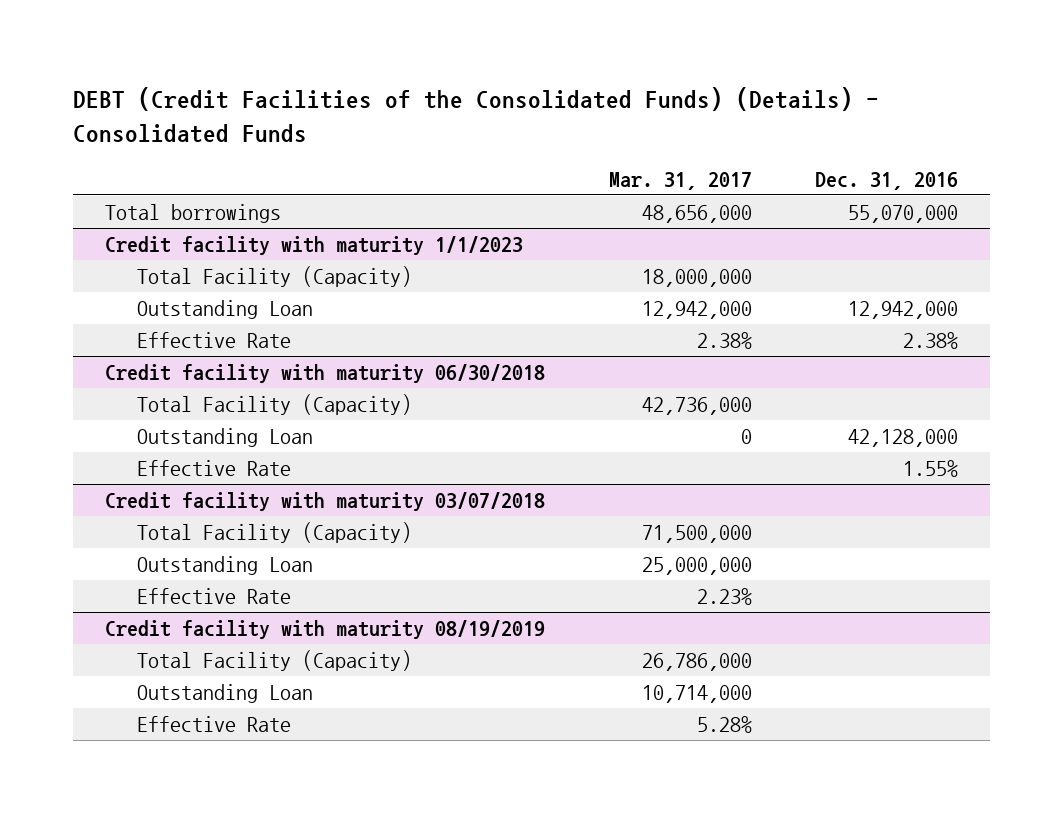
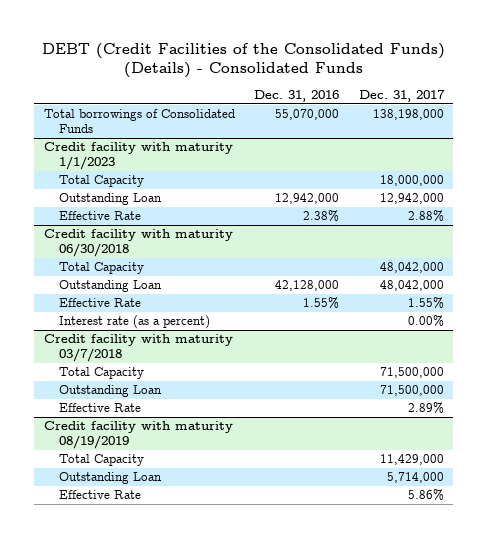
[608,171,752,190] Mar. 31, 2017 -> none
none -> [358,89,445,102] Dec. 31, 2017
[105,203,282,223] Total borrowings -> [43,109,235,134] Total borrowings of Consolidated Funds
[136,265,412,287] Total Facility (Capacity) -> [59,175,145,188] Total Capacity
[136,393,412,415] Total Facility (Capacity) -> [59,262,145,275] Total Capacity
none -> [59,315,211,330] Interest rate (as a percent)
[105,491,546,511] Credit facility with maturity 03/07/2018 -> [43,334,233,363] Credit facility with maturity 03/7/2018
[136,521,412,543] Total Facility (Capacity) -> [59,367,145,380] Total Capacity
[136,649,412,671] Total Facility (Capacity) -> [59,454,145,467] Total Capacity

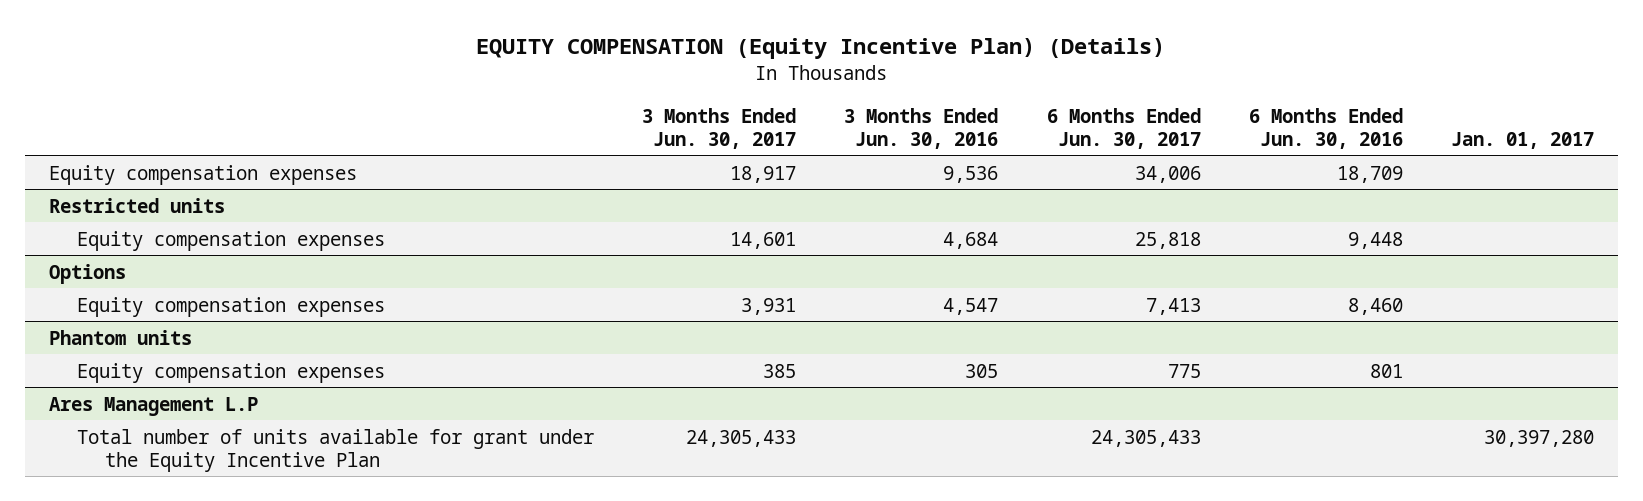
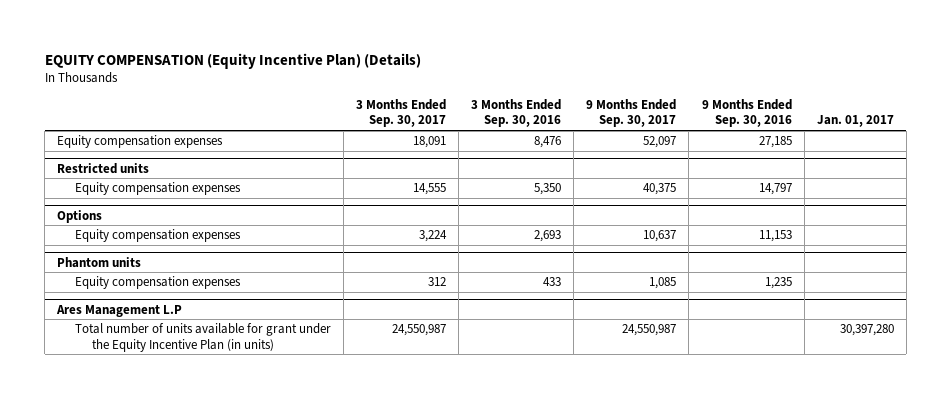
[642,107,797,149] 3 Months Ended Jun. 30, 2017 -> none
[844,107,999,149] 3 Months Ended Jun. 30, 2016 -> none
[1046,107,1201,149] 6 Months Ended Jun. 30, 2017 -> none
[1248,107,1403,149] 6 Months Ended Jun. 30, 2016 -> none
none -> [355,98,446,128] 3 Months Ended Sep. 30, 2017
none -> [471,98,562,128] 3 Months Ended Sep. 30, 2016
none -> [586,98,677,128] 9 Months Ended Sep. 30, 2017
none -> [701,98,792,128] 9 Months Ended Sep. 30, 2016
[77,428,595,472] Total number of units available for grant under the Equity Incentive Plan -> [74,323,331,352] Total number of units available for grant under the Equity Incentive Plan (in units)

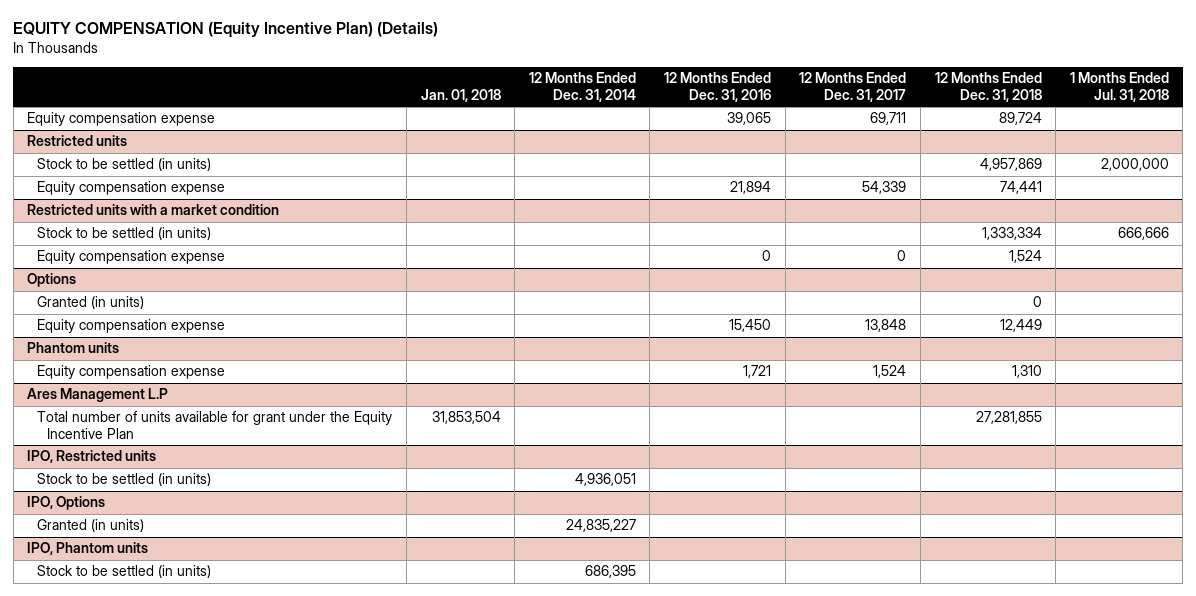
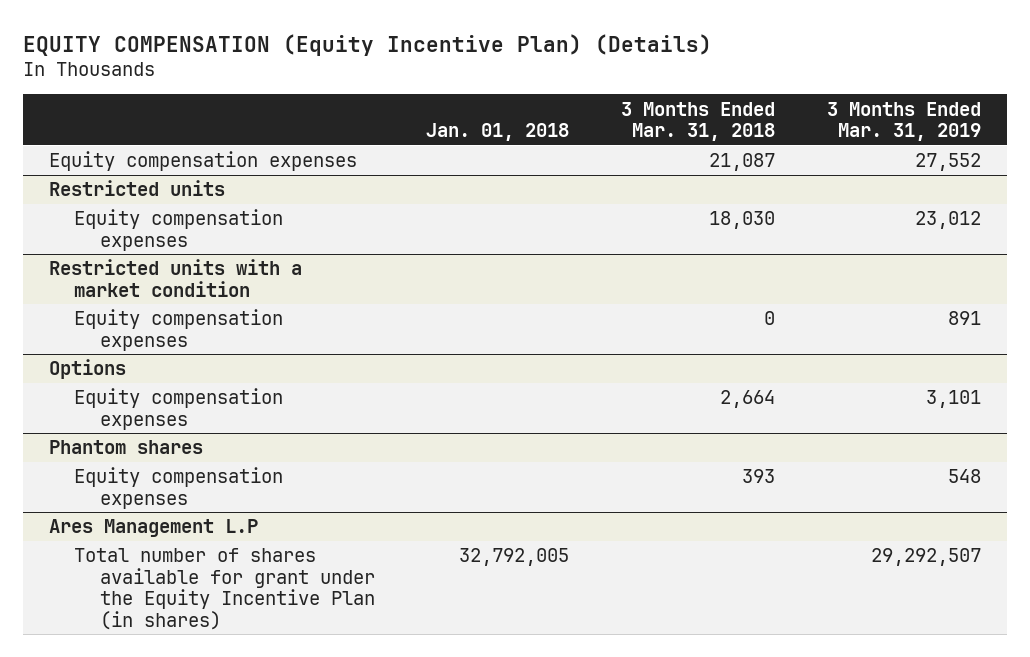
[528,72,636,102] 12 Months Ended Dec. 31, 2014 -> none
[664,72,772,102] 12 Months Ended Dec. 31, 2016 -> none
[799,72,907,102] 12 Months Ended Dec. 31, 2017 -> none
[934,72,1042,102] 12 Months Ended Dec. 31, 2018 -> none
[1069,72,1169,102] 1 Months Ended Jul. 31, 2018 -> none
none -> [621,101,776,142] 3 Months Ended Mar. 31, 2018
none -> [826,101,981,142] 3 Months Ended Mar. 31, 2019
[27,112,216,127] Equity compensation expense -> [49,151,358,172] Equity compensation expenses
[37,158,212,172] Stock to be settled (in units) -> none
[37,181,226,196] Equity compensation expense -> [74,209,284,251] Equity compensation expenses
[37,227,212,241] Stock to be settled (in units) -> none
[37,250,226,265] Equity compensation expense -> [74,309,284,351] Equity compensation expenses
[37,296,145,310] Granted (in units) -> none
[27,342,120,354] Phantom units -> none
[37,365,226,380] Equity compensation expense -> none
[37,319,226,334] Equity compensation expense -> [74,388,284,430] Equity compensation expenses
none -> [49,440,204,455] Phantom shares
none -> [74,467,284,509] Equity compensation expenses
[27,450,157,464] IPO, Restricted units -> none
[37,473,212,487] Stock to be settled (in units) -> none
[27,496,106,511] IPO, Options -> none
[37,519,145,533] Granted (in units) -> none
[27,542,149,556] IPO, Phantom units -> none
[37,565,212,579] Stock to be settled (in units) -> none
[37,411,393,440] Total number of units available for grant under the Equity Incentive Plan -> [74,548,375,630] Total number of shares available for grant under the Equity Incentive Plan (in shares)
[431,411,501,425] 31,853,504 -> [459,548,570,567] 32,792,005

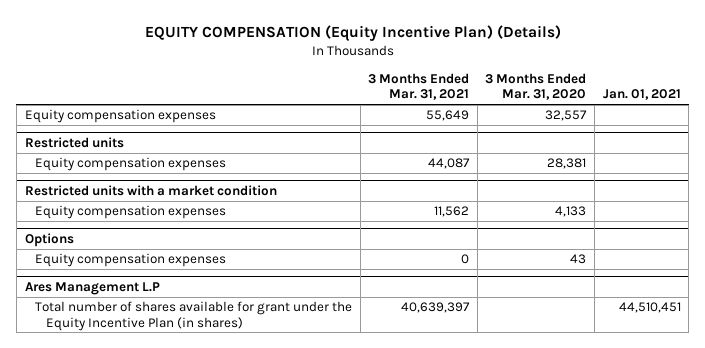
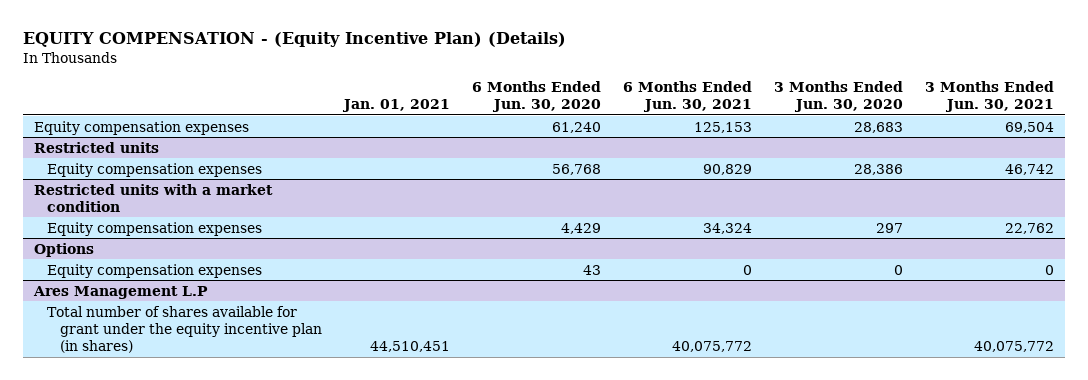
[144,25,561,42] EQUITY COMPENSATION (Equity Incentive Plan) (Details) -> [23,32,567,48] EQUITY COMPENSATION - (Equity Incentive Plan) (Details)
[368,72,470,101] 3 Months Ended Mar. 31, 2021 -> none
[485,72,587,101] 3 Months Ended Mar. 31, 2020 -> none
none -> [472,80,602,113] 6 Months Ended Jun. 30, 2020
none -> [623,80,753,113] 6 Months Ended Jun. 30, 2021
none -> [773,80,903,113] 3 Months Ended Jun. 30, 2020
none -> [924,80,1054,113] 3 Months Ended Jun. 30, 2021
[35,301,353,331] Total number of shares available for grant under the Equity Incentive Plan (in shares) -> [47,305,323,353] Total number of shares available for grant under the equity incentive plan (in shares)

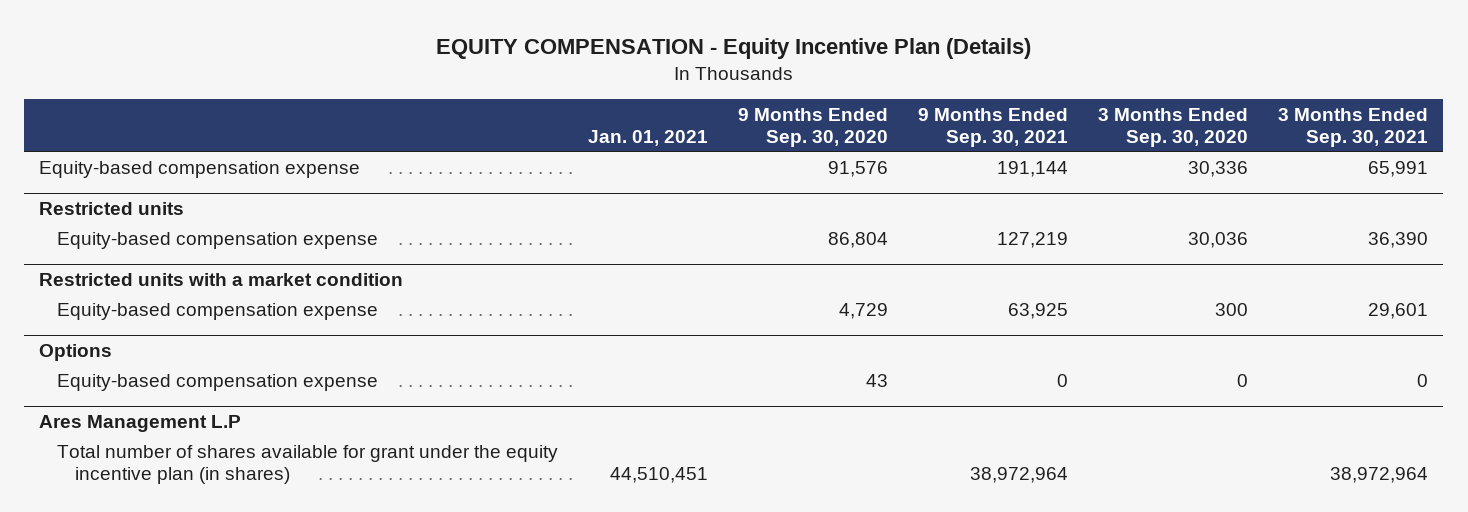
[23,32,567,48] EQUITY COMPENSATION - (Equity Incentive Plan) (Details) -> [435,38,1031,60] EQUITY COMPENSATION - Equity Incentive Plan (Details)
[472,80,602,113] 6 Months Ended Jun. 30, 2020 -> none
[623,80,753,113] 6 Months Ended Jun. 30, 2021 -> none
[773,80,903,113] 3 Months Ended Jun. 30, 2020 -> none
[924,80,1054,113] 3 Months Ended Jun. 30, 2021 -> none
none -> [738,107,889,147] 9 Months Ended Sep. 30, 2020
none -> [918,107,1069,147] 9 Months Ended Sep. 30, 2021
none -> [1098,107,1249,147] 3 Months Ended Sep. 30, 2020
none -> [1278,107,1429,147] 3 Months Ended Sep. 30, 2021
[34,120,250,135] Equity compensation expenses -> [39,160,361,178] Equity-based compensation expense
[47,162,263,177] Equity compensation expenses -> [57,231,379,249] Equity-based compensation expense
[47,221,263,236] Equity compensation expenses -> [57,302,379,320] Equity-based compensation expense
[47,263,263,278] Equity compensation expenses -> [57,373,379,391] Equity-based compensation expense

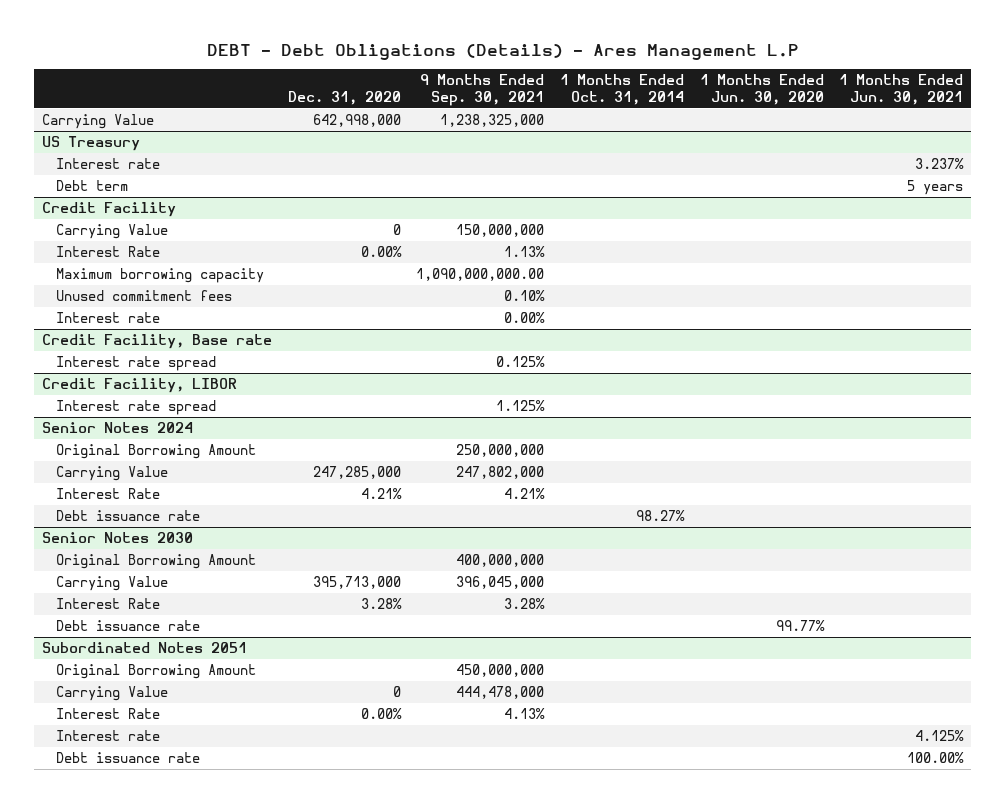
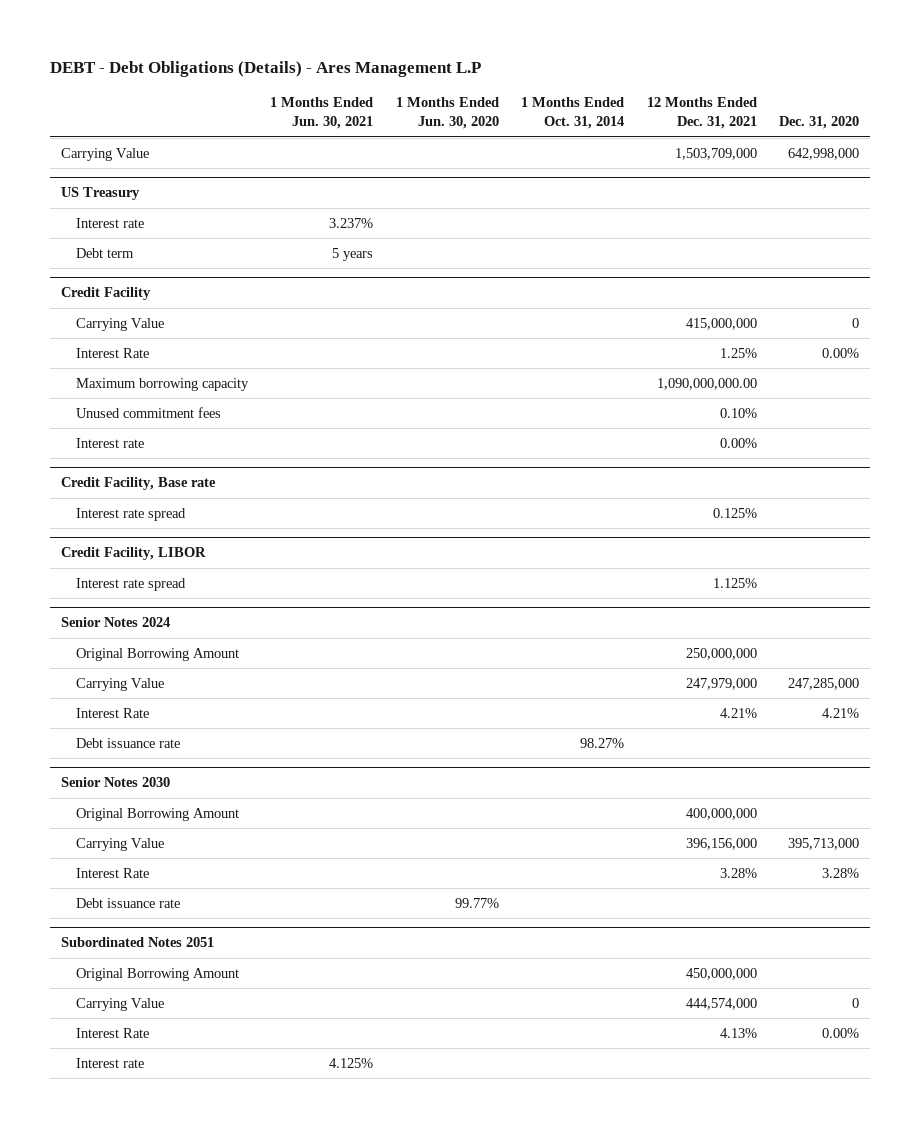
[420,74,545,107] 9 Months Ended Sep. 30, 2021 -> none
none -> [646,97,757,130] 12 Months Ended Dec. 31, 2021
[56,751,201,763] Debt issuance rate -> none

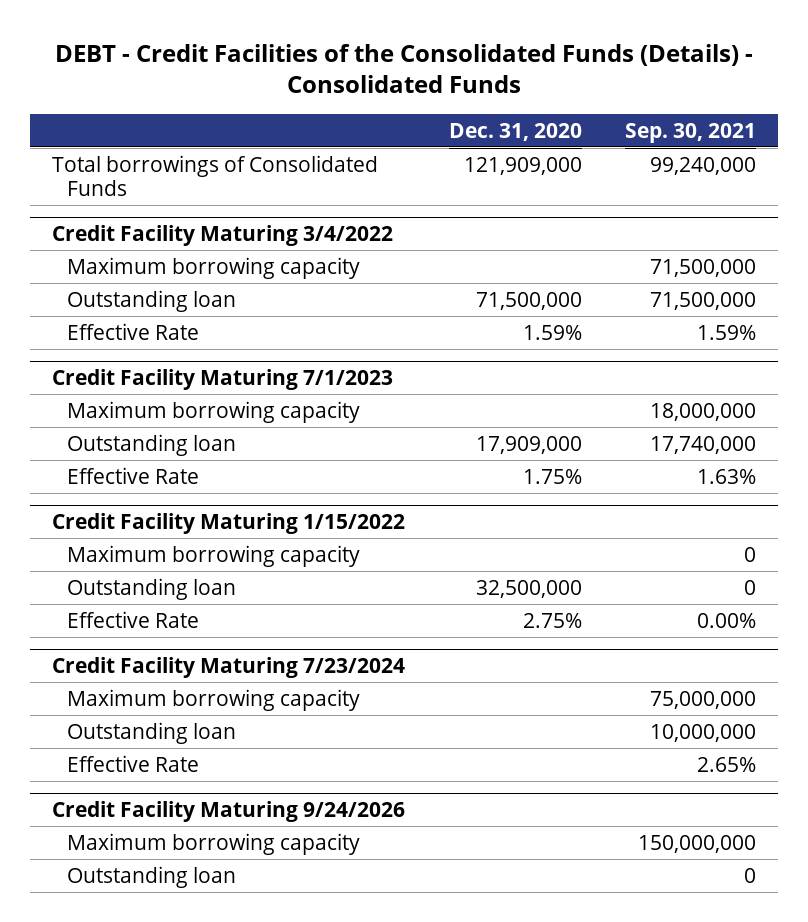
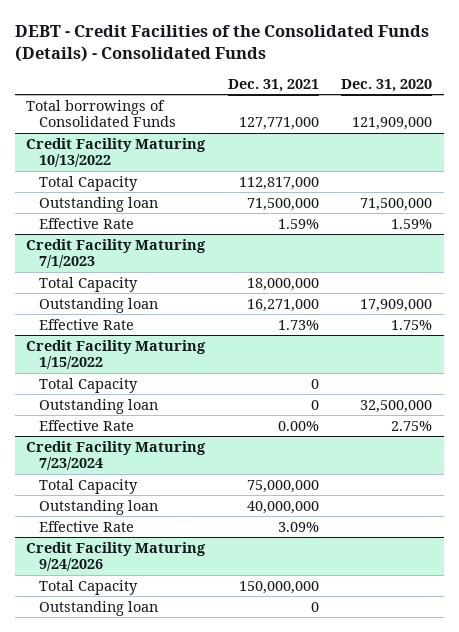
[625,122,757,143] Sep. 30, 2021 -> none
none -> [227,78,319,92] Dec. 31, 2021
[52,224,394,246] Credit Facility Maturing 3/4/2022 -> [26,137,207,168] Credit Facility Maturing 10/13/2022
[67,256,361,279] Maximum borrowing capacity -> [39,175,139,191] Total Capacity
[67,400,361,423] Maximum borrowing capacity -> [39,276,139,292] Total Capacity
[67,544,361,567] Maximum borrowing capacity -> [39,377,139,393] Total Capacity
[67,688,361,711] Maximum borrowing capacity -> [39,478,139,494] Total Capacity
[67,832,361,855] Maximum borrowing capacity -> [39,579,139,595] Total Capacity

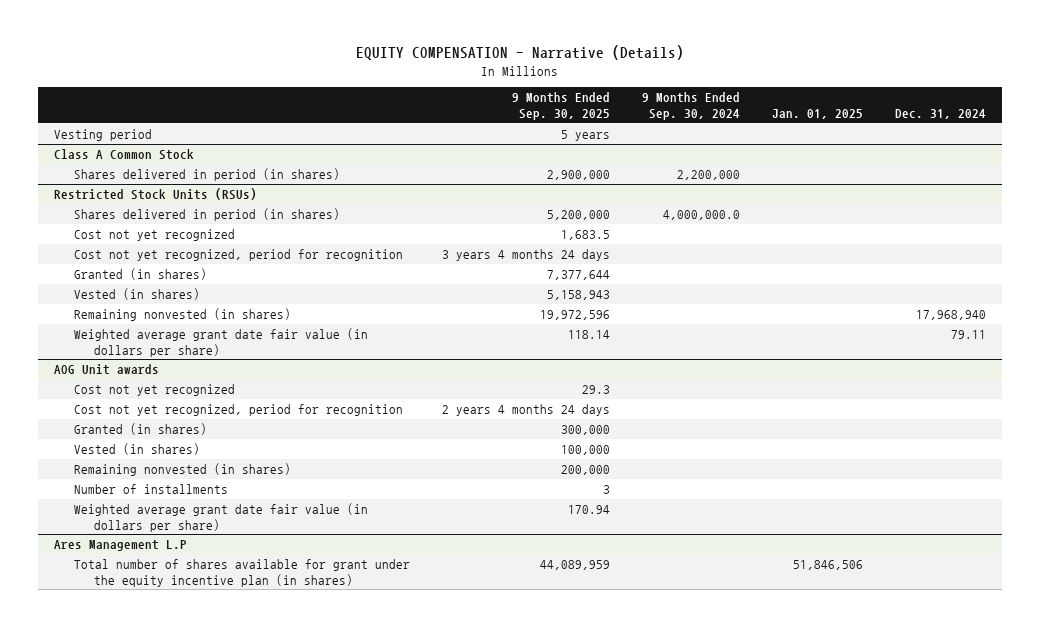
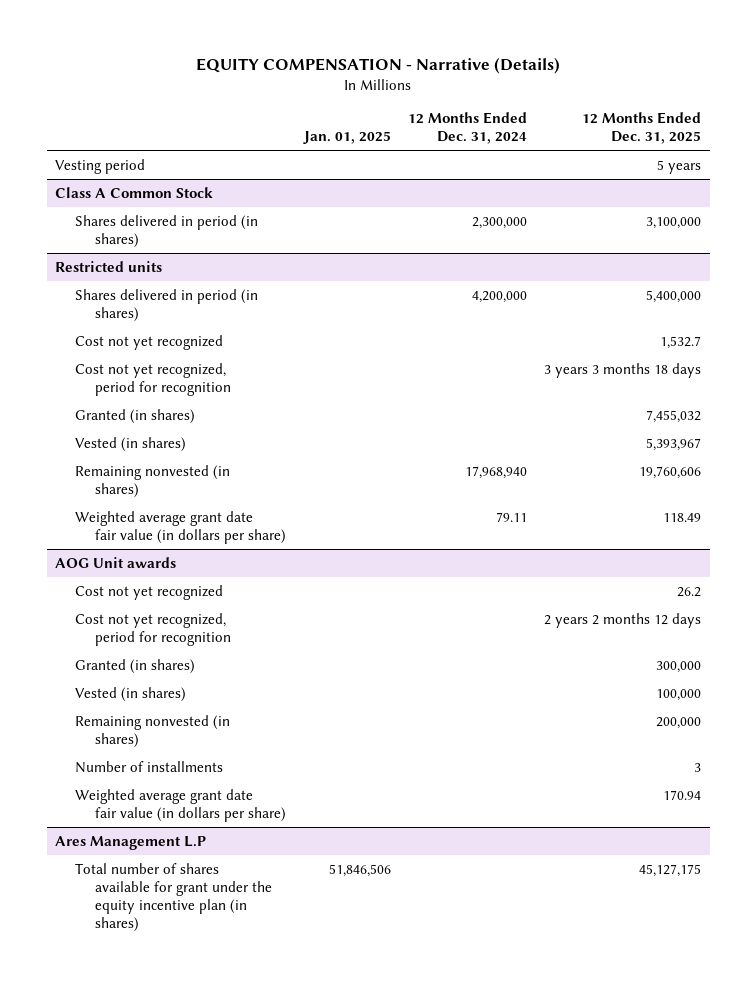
[511,92,610,120] 9 Months Ended Sep. 30, 2025 -> none
[641,92,740,120] 9 Months Ended Sep. 30, 2024 -> none
[894,108,986,119] Dec. 31, 2024 -> none
none -> [407,112,527,145] 12 Months Ended Dec. 31, 2024
none -> [581,112,701,145] 12 Months Ended Dec. 31, 2025
[53,187,257,200] Restricted Stock Units (RSUs) -> [55,260,163,272] Restricted units

